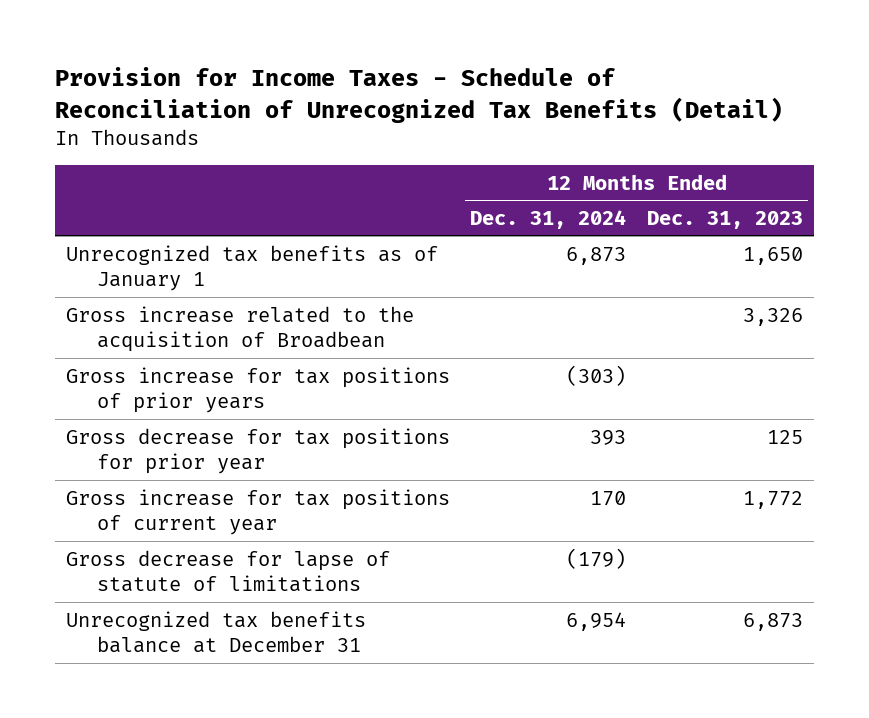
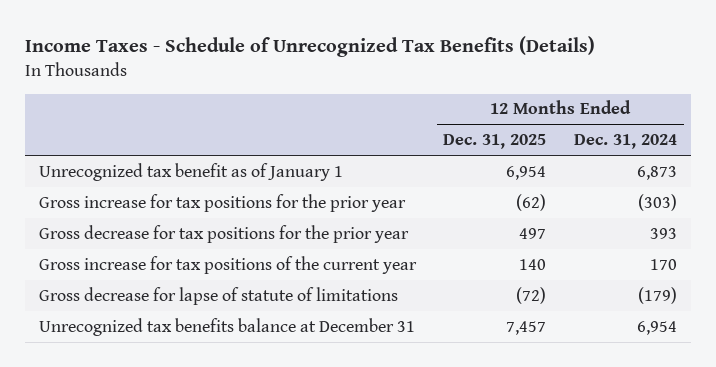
[55,67,784,123] Provision for Income Taxes - Schedule of Reconciliation of Unrecognized Tax Benefits (Detail) -> [24,36,595,58] Income Taxes - Schedule of Unrecognized Tax Benefits (Details)
[647,210,804,229] Dec. 31, 2023 -> none
none -> [443,134,547,150] Dec. 31, 2025
[65,305,414,353] Gross increase related to the acquisition of Broadbean -> none
[65,244,438,292] Unrecognized tax benefits as of January 1 -> [38,162,343,181] Unrecognized tax benefit as of January 1
[65,366,450,414] Gross increase for tax positions of prior years -> [38,193,406,212] Gross increase for tax positions for the prior year
[65,427,450,475] Gross decrease for tax positions for prior year -> [38,224,409,243] Gross decrease for tax positions for the prior year
[65,488,450,536] Gross increase for tax positions of current year -> [38,255,417,274] Gross increase for tax positions of the current year

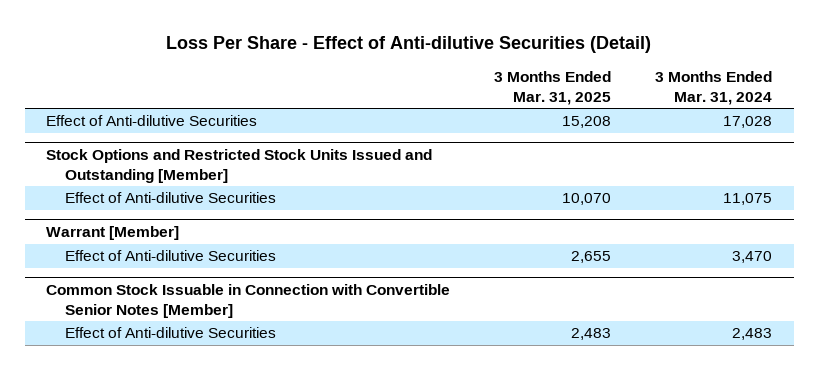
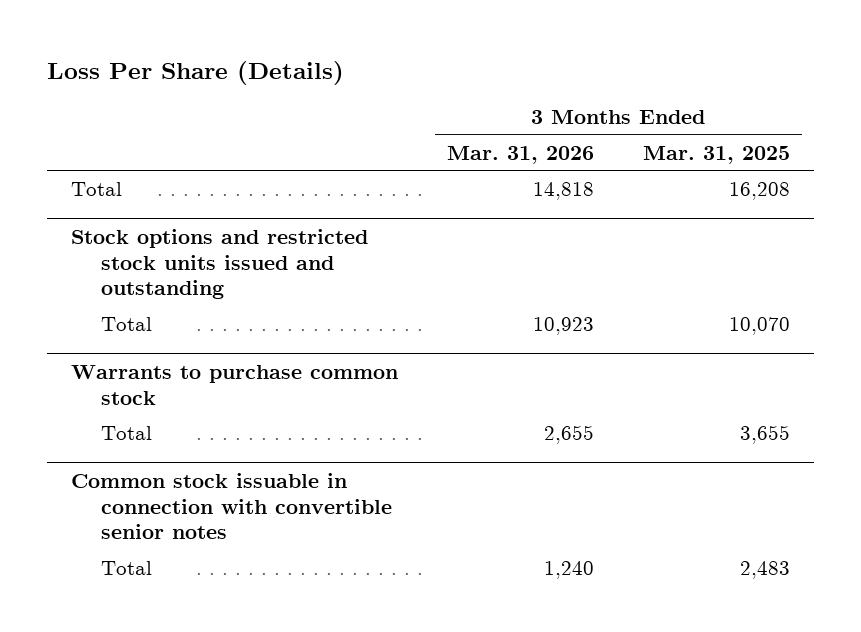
[166,35,652,53] Loss Per Share - Effect of Anti-dilutive Securities (Detail) -> [46,61,344,86] Loss Per Share (Details)
[654,71,772,105] 3 Months Ended Mar. 31, 2024 -> none
none -> [446,145,594,164] Mar. 31, 2026
[46,115,258,127] Effect of Anti-dilutive Securities -> none
[65,250,277,262] Effect of Anti-dilutive Securities -> none
none -> [71,181,123,196] Total
[46,149,433,183] Stock Options and Restricted Stock Units Issued and Outstanding [Member] -> [71,228,369,300] Stock options and restricted stock units issued and outstanding
[65,192,277,204] Effect of Anti-dilutive Securities -> [101,316,153,331] Total
[46,226,180,241] Warrant [Member] -> [71,364,399,405] Warrants to purchase common stock
none -> [101,425,153,440] Total
[46,284,451,318] Common Stock Issuable in Connection with Convertible Senior Notes [Member] -> [71,472,393,540] Common stock issuable in connection with convertible senior notes
[65,327,277,339] Effect of Anti-dilutive Securities -> [101,560,153,575] Total

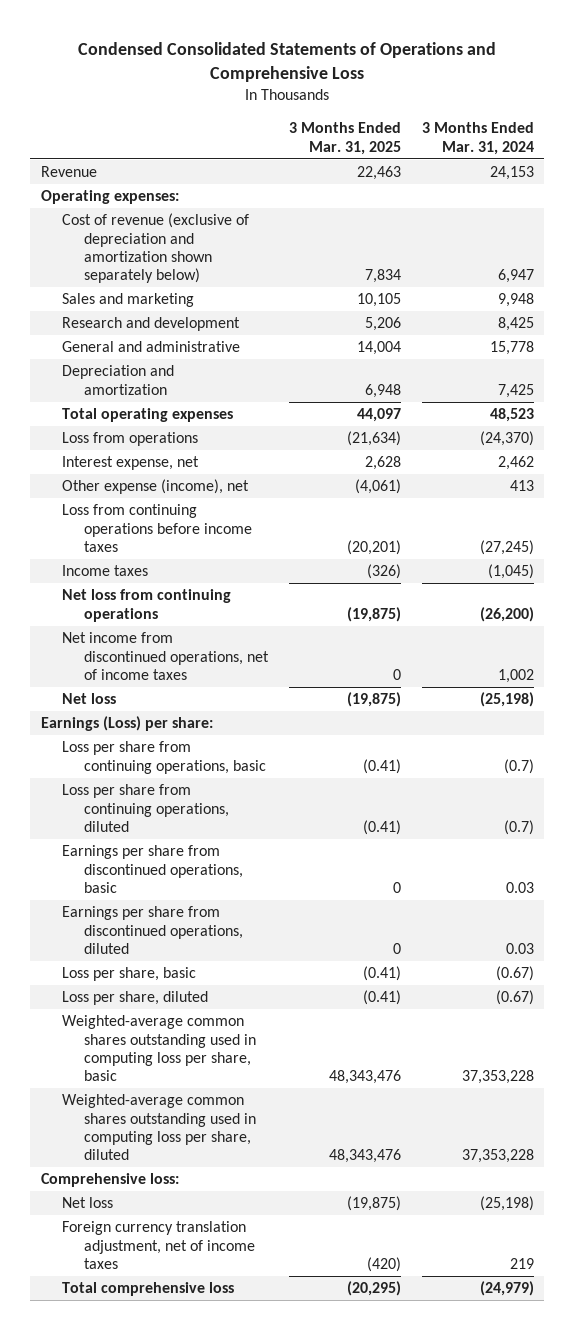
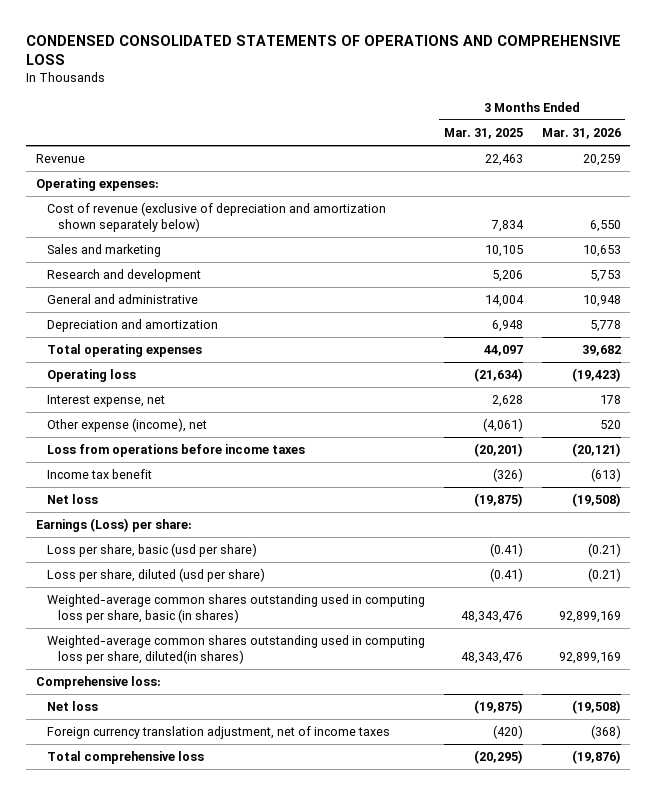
[78,41,497,83] Condensed Consolidated Statements of Operations and Comprehensive Loss -> [26,34,622,66] CONDENSED CONSOLIDATED STATEMENTS OF OPERATIONS AND COMPREHENSIVE LOSS
[421,122,534,155] 3 Months Ended Mar. 31, 2024 -> none
none -> [541,128,621,140] Mar. 31, 2026
[62,432,199,447] Loss from operations -> [46,369,136,383] Operating loss
[62,589,232,622] Net loss from continuing operations -> none
[62,632,269,680] Net income from discontinued operations, net of income taxes -> none
[62,504,252,552] Loss from continuing operations before income taxes -> [46,444,305,458] Loss from operations before income taxes
[62,565,149,577] Income taxes -> [46,469,152,480] Income tax benefit
[62,741,266,774] Loss per share from continuing operations, basic -> none
[62,784,229,832] Loss per share from continuing operations, diluted -> none
[62,845,243,893] Earnings per share from discontinued operations, basic -> none
[62,906,243,954] Earnings per share from discontinued operations, diluted -> none
[62,967,197,982] Loss per share, basic -> [46,543,257,558] Loss per share, basic (usd per share)
[62,991,209,1006] Loss per share, diluted -> [46,568,265,583] Loss per share, diluted (usd per share)
[62,1015,256,1081] Weighted-average common shares outstanding used in computing loss per share, basic -> [46,594,425,623] Weighted-average common shares outstanding used in computing loss per share, basic (in shares)
[62,1094,256,1160] Weighted-average common shares outstanding used in computing loss per share, diluted -> [46,635,425,664] Weighted-average common shares outstanding used in computing loss per share, diluted(in shares)

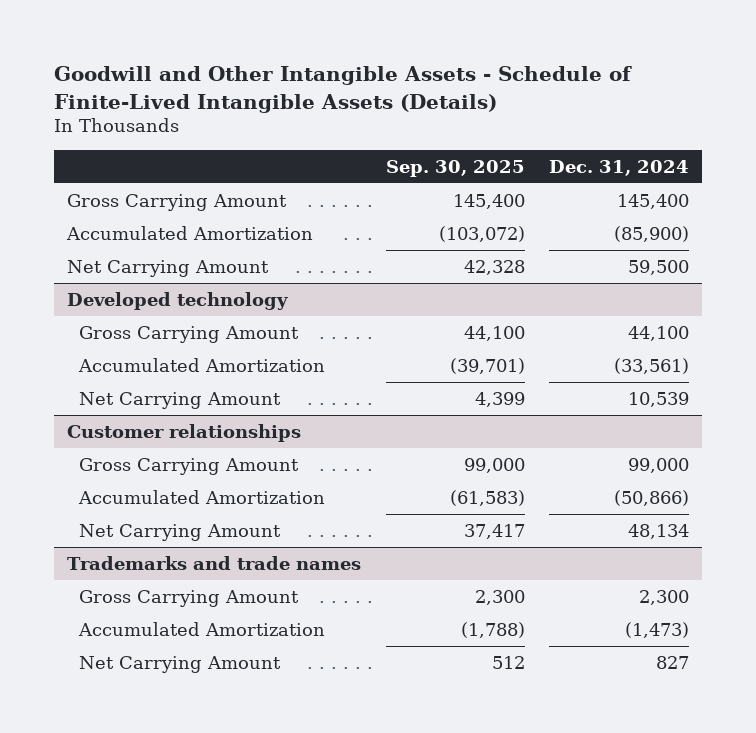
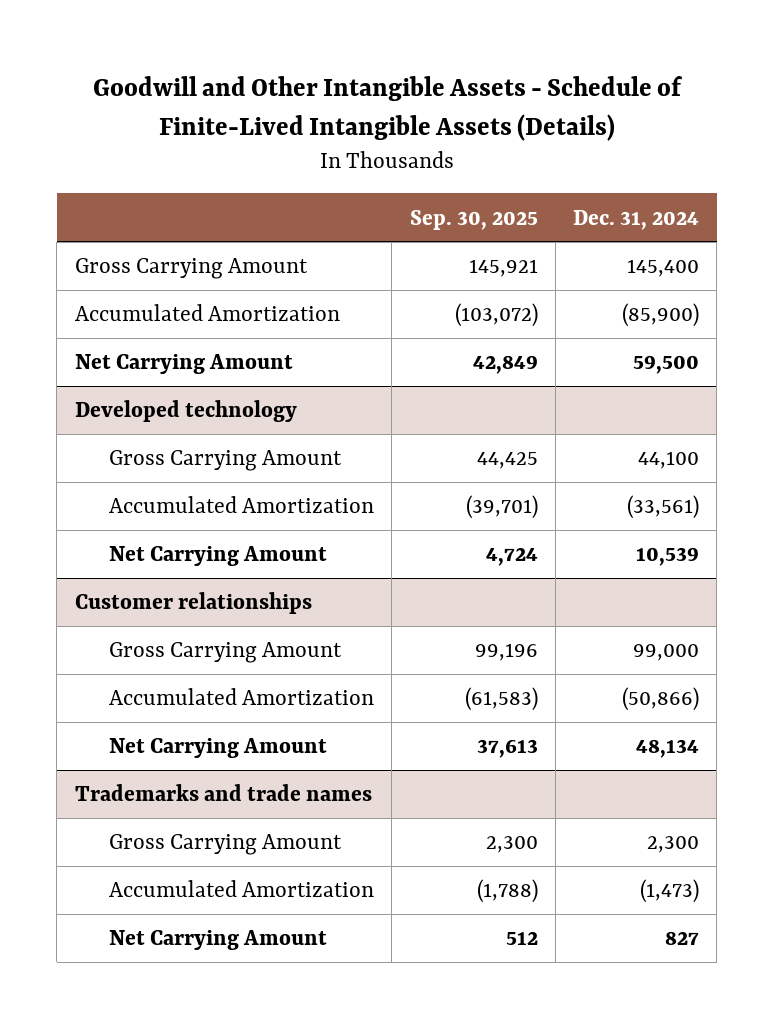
[452,193,525,209] 145,400 -> [468,259,538,278] 145,921
[463,259,525,275] 42,328 -> [472,355,538,375] 42,849
[463,325,525,341] 44,100 -> [476,452,538,470] 44,425
[474,391,525,407] 4,399 -> [485,548,538,567] 4,724
[463,457,525,473] 99,000 -> [474,643,538,662] 99,196
[463,523,525,539] 37,417 -> [476,739,538,759] 37,613

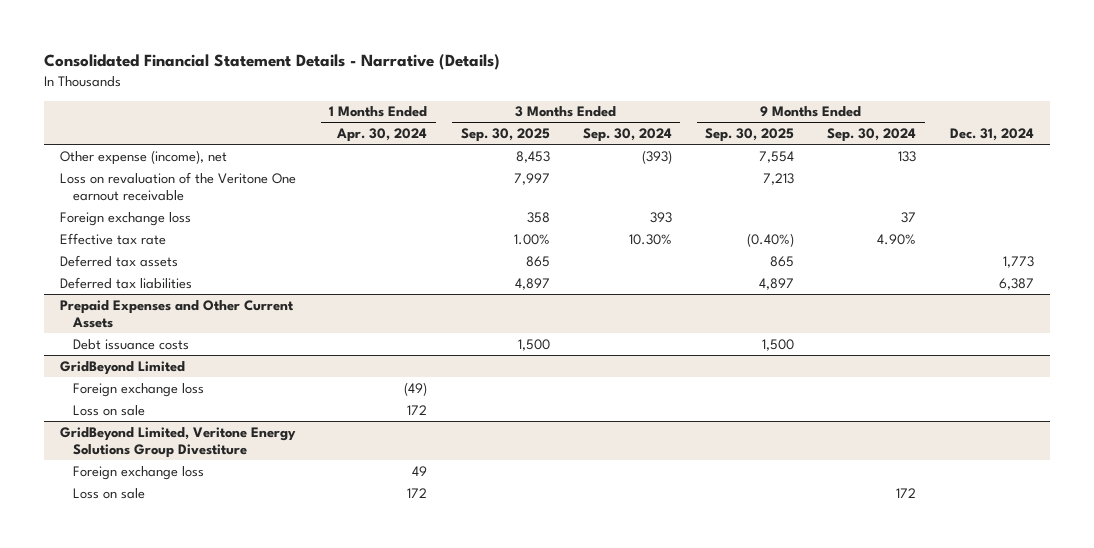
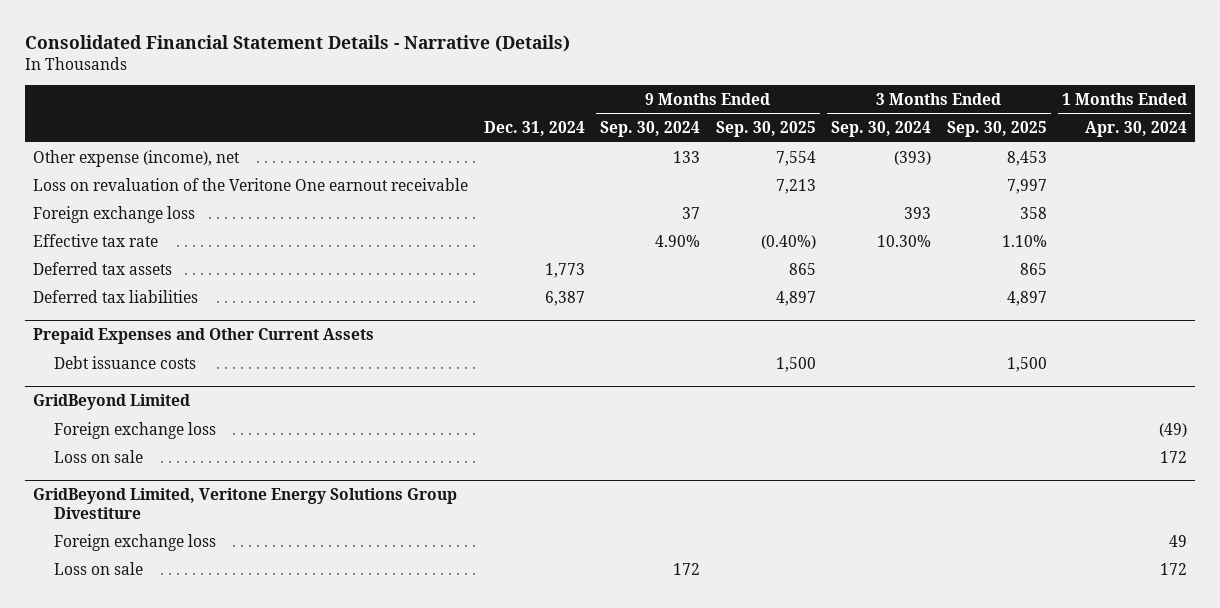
[513,233,550,245] 1.00% -> [1001,234,1047,247] 1.10%

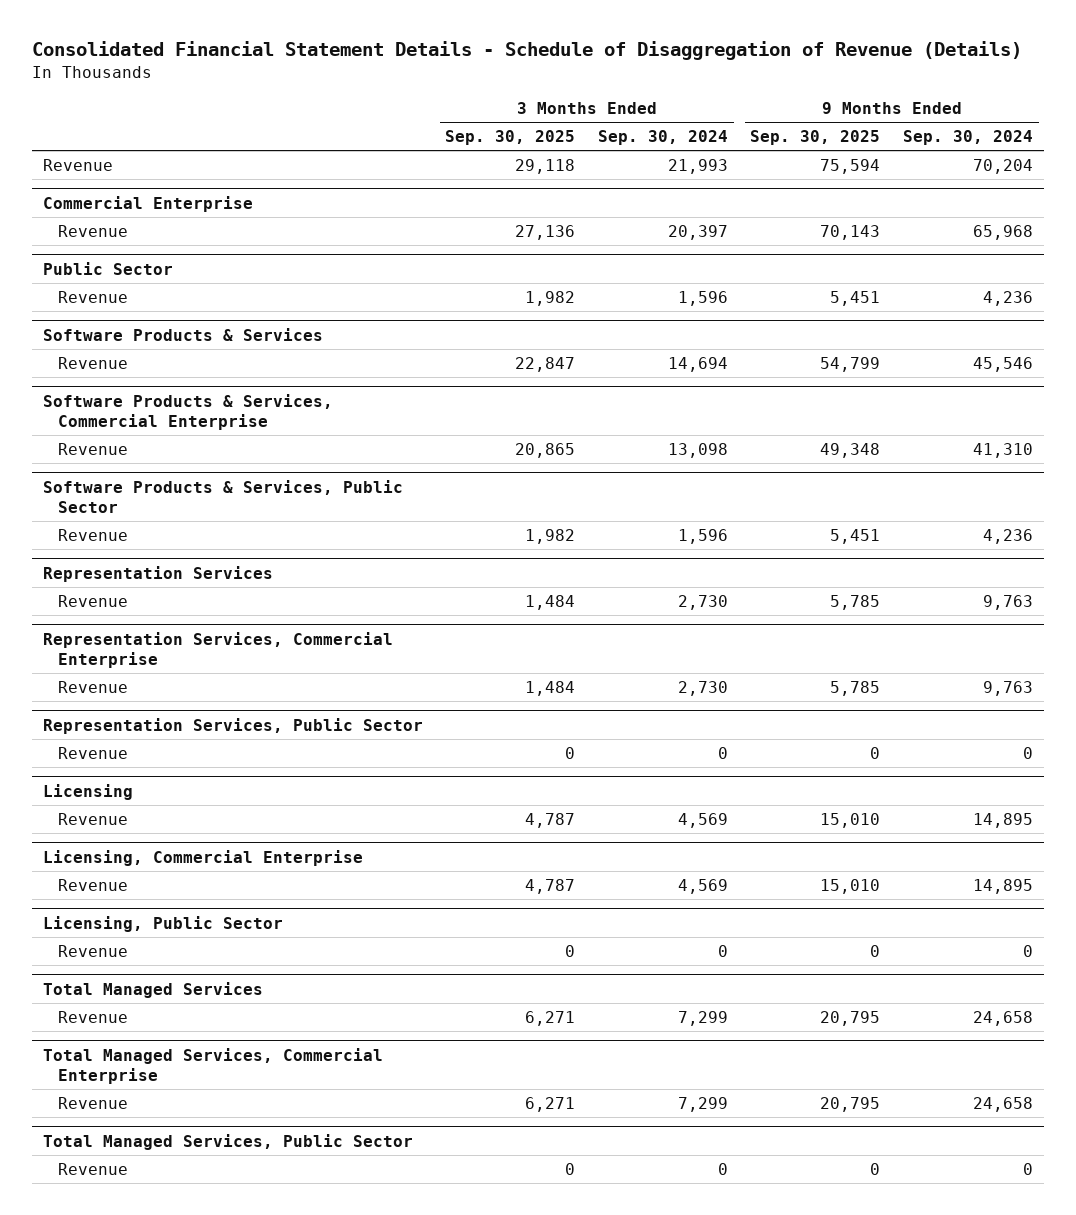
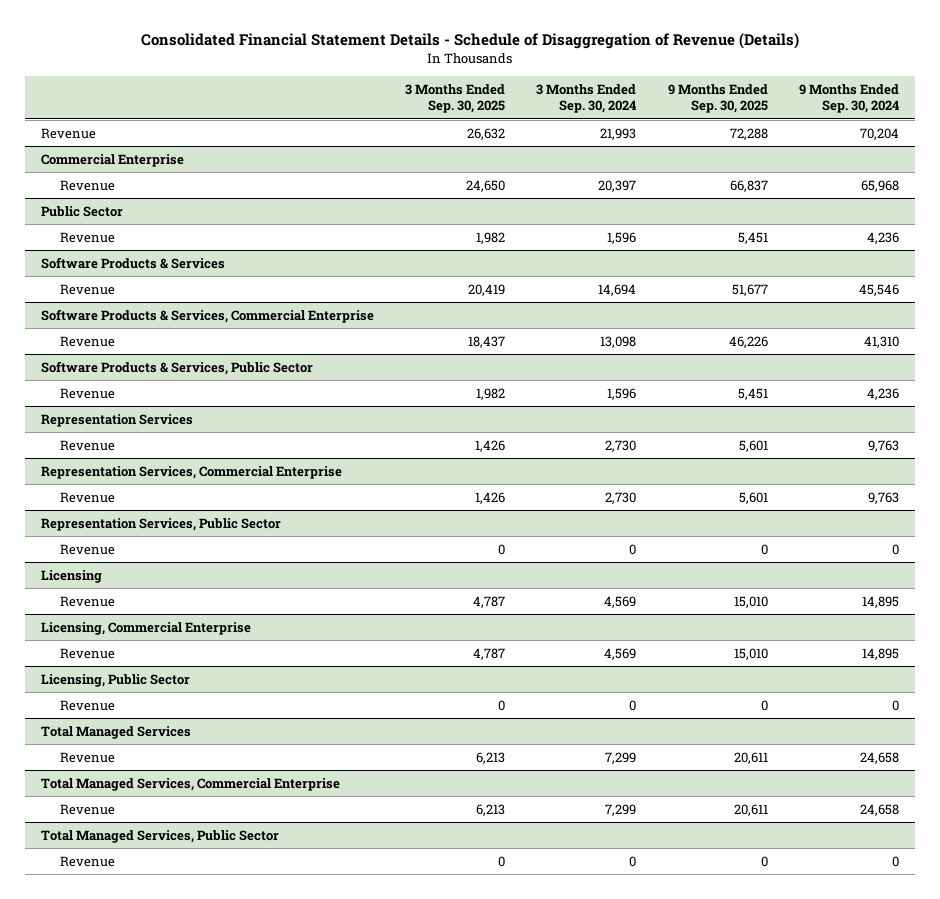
[515,158,576,174] 29,118 -> [467,127,506,140] 26,632
[820,158,881,174] 75,594 -> [729,127,768,140] 72,288
[515,224,576,240] 27,136 -> [466,179,506,192] 24,650
[820,224,881,240] 70,143 -> [729,179,768,192] 66,837
[515,356,576,372] 22,847 -> [468,283,506,296] 20,419
[820,356,881,372] 54,799 -> [731,283,768,296] 51,677
[515,442,576,458] 20,865 -> [468,335,506,348] 18,437
[820,442,881,458] 49,348 -> [728,335,768,348] 46,226
[525,594,576,610] 1,484 -> [475,439,506,452] 1,426
[830,594,881,610] 5,785 -> [738,439,768,452] 5,601
[525,680,576,696] 1,484 -> [475,491,506,504] 1,426
[830,680,881,696] 5,785 -> [738,491,768,504] 5,601
[525,1010,576,1026] 6,271 -> [476,751,506,764] 6,213
[820,1010,881,1026] 20,795 -> [733,751,768,764] 20,611
[525,1096,576,1112] 6,271 -> [476,803,506,816] 6,213
[820,1096,881,1112] 20,795 -> [733,803,768,816] 20,611

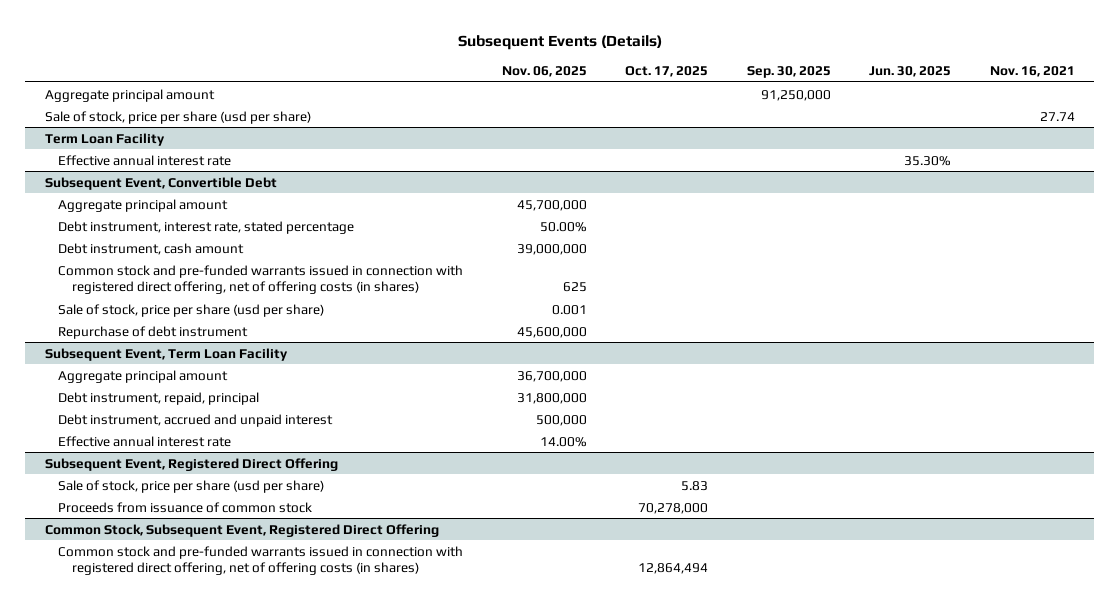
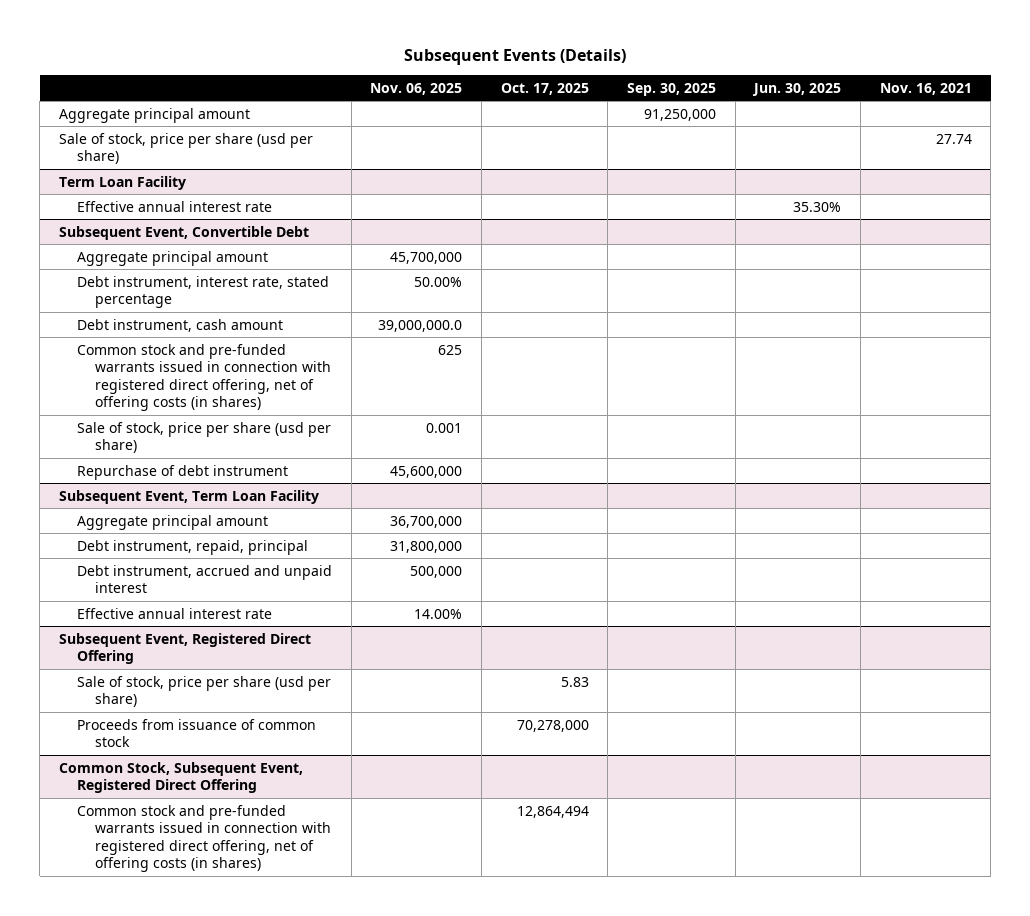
[516,243,587,255] 39,000,000 -> [378,319,463,332] 39,000,000.0

